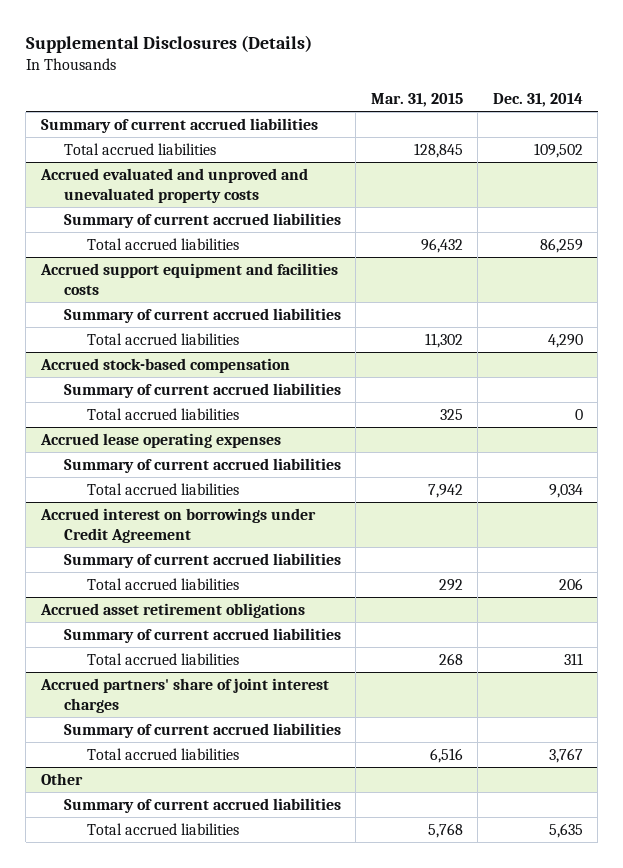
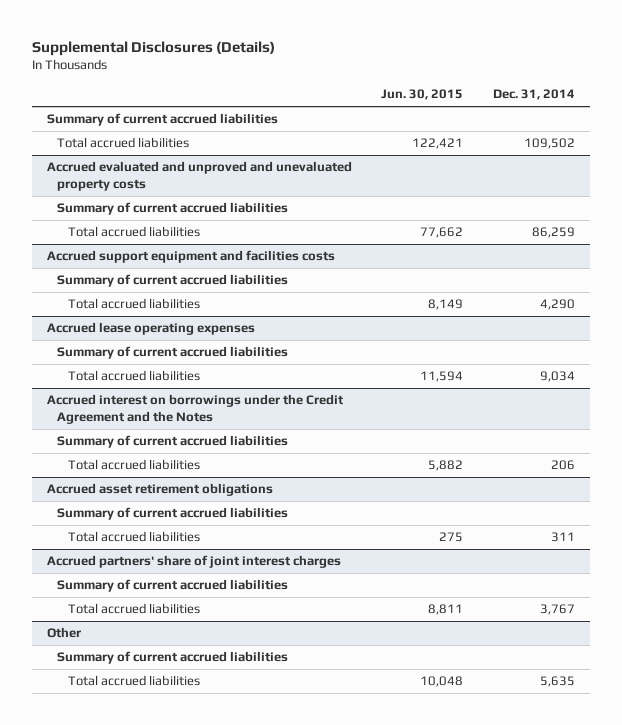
[370,92,463,107] Mar. 31, 2015 -> none
none -> [381,89,464,101] Jun. 30, 2015
[39,357,290,373] Accrued stock-based compensation -> none
[63,382,341,398] Summary of current accrued liabilities -> none
[86,407,239,420] Total accrued liabilities -> none
[39,507,316,543] Accrued interest on borrowings under Credit Agreement -> [46,394,344,424] Accrued interest on borrowings under the Credit Agreement and the Notes

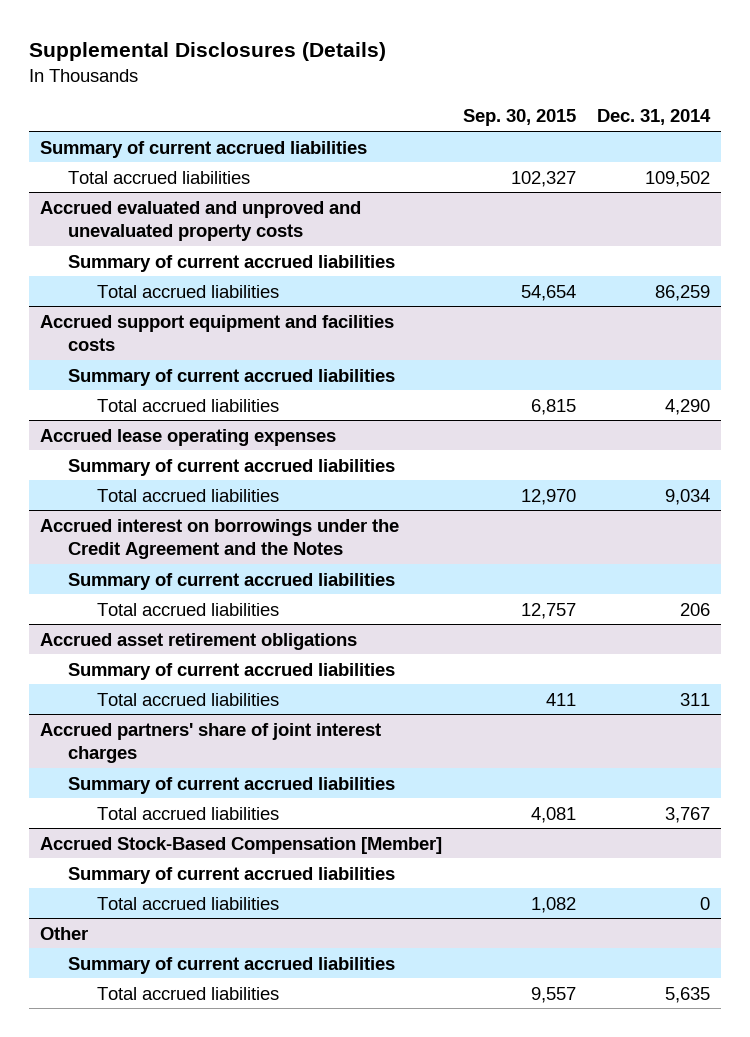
[381,89,464,101] Jun. 30, 2015 -> none
none -> [463,109,577,127] Sep. 30, 2015
none -> [39,836,442,854] Accrued Stock-Based Compensation [Member]
none -> [68,866,396,884] Summary of current accrued liabilities
none -> [97,896,280,910] Total accrued liabilities

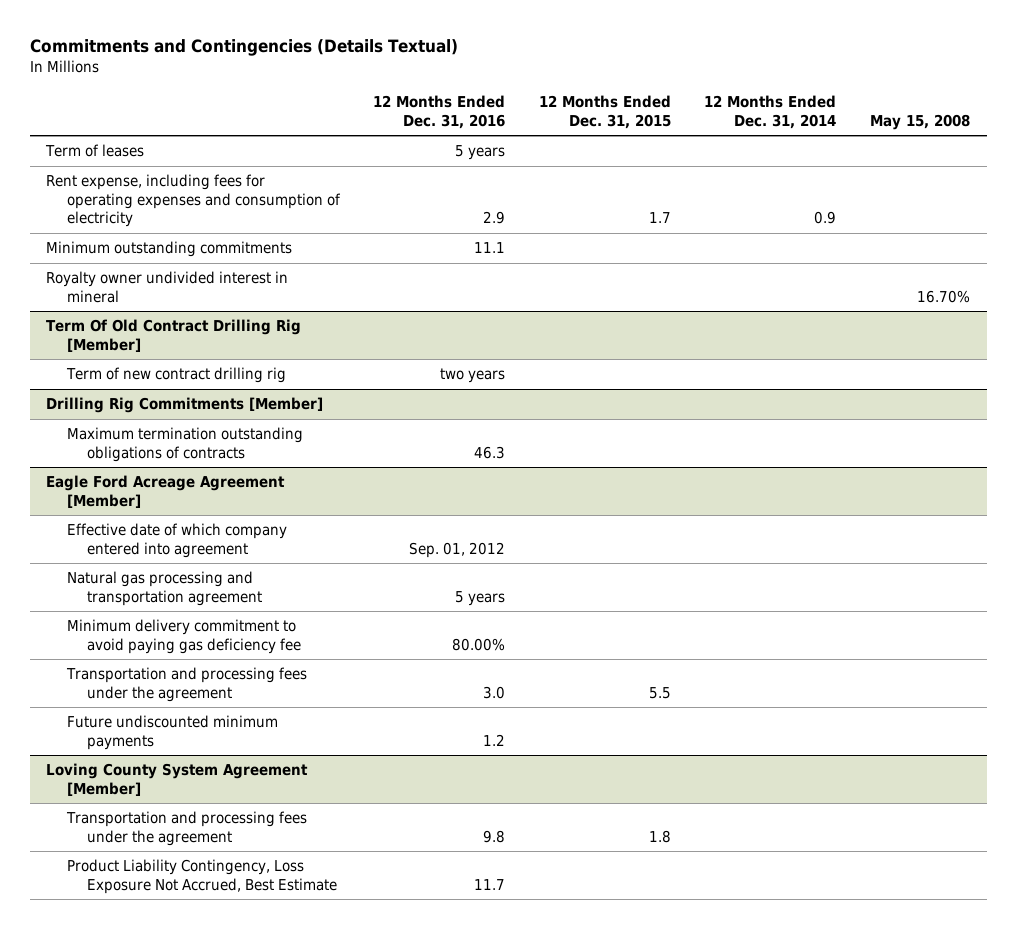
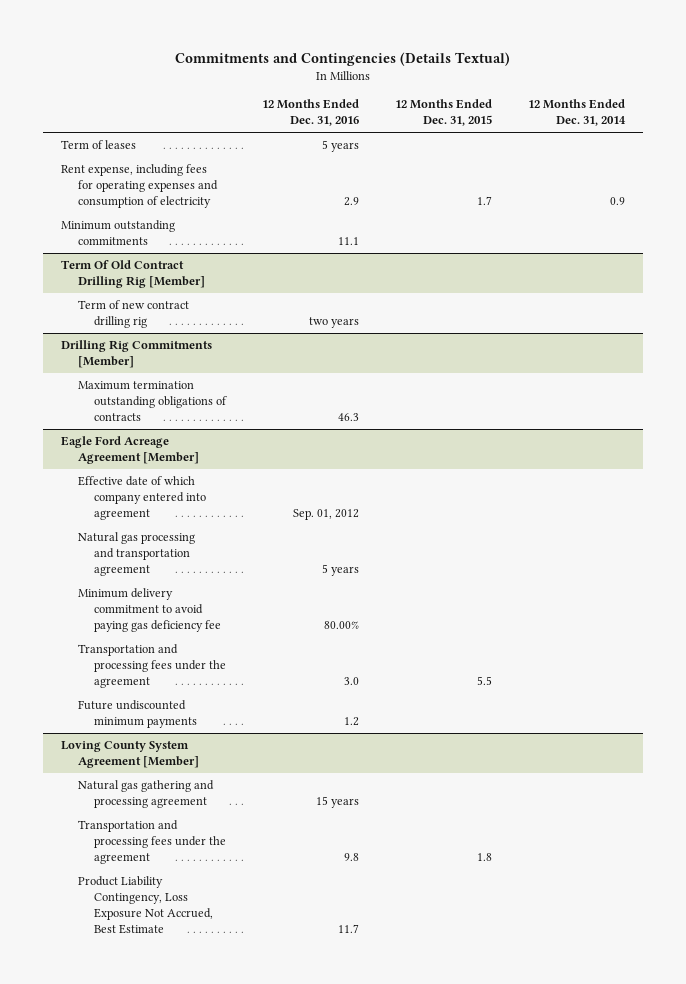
[870,113,971,130] May 15, 2008 -> none
[46,271,289,303] Royalty owner undivided interest in mineral -> none
none -> [77,780,214,809] Natural gas gathering and processing agreement

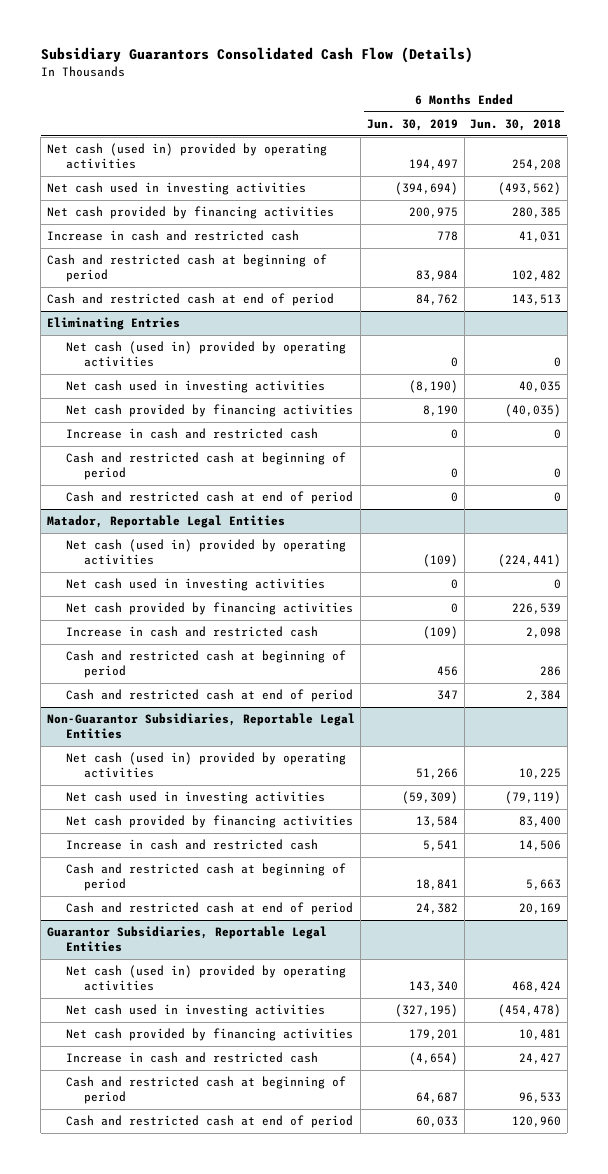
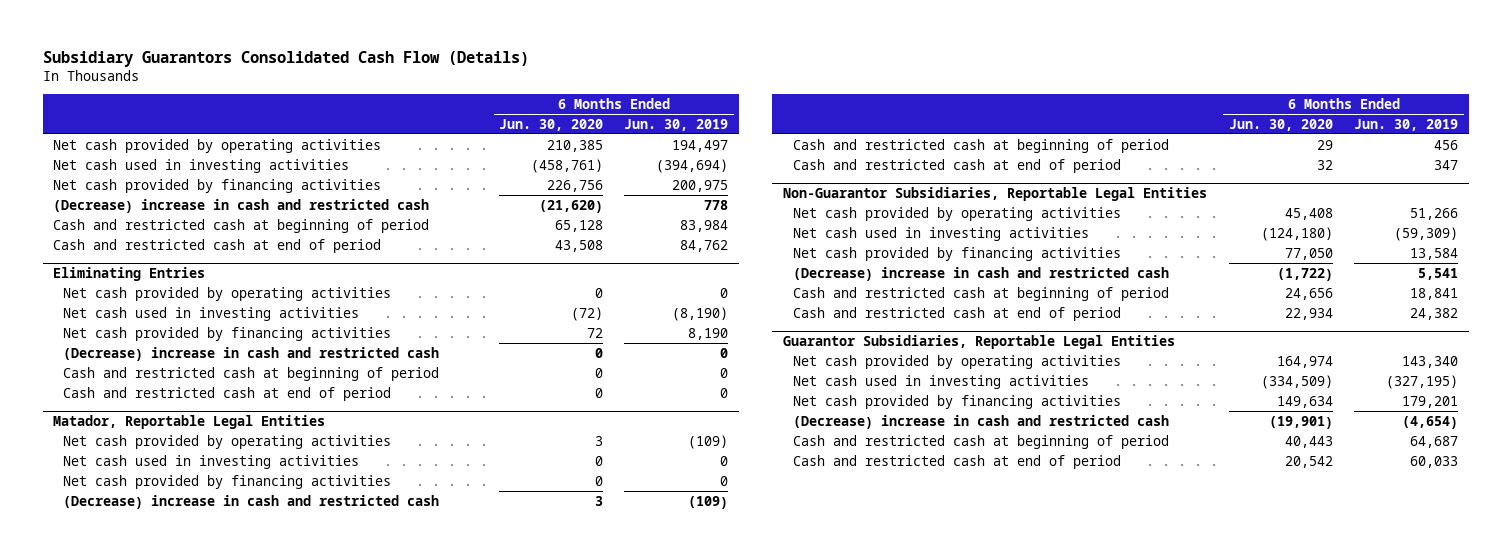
[470,118,562,131] Jun. 30, 2018 -> none
none -> [498,118,603,131] Jun. 30, 2020
[46,143,327,169] Net cash (used in) provided by operating activities -> [53,138,382,153] Net cash provided by operating activities
[46,230,299,242] Increase in cash and restricted cash -> [53,198,430,213] (Decrease) increase in cash and restricted cash
[65,341,346,367] Net cash (used in) provided by operating activities -> [62,286,391,301] Net cash provided by operating activities
[65,428,318,440] Increase in cash and restricted cash -> [62,346,439,361] (Decrease) increase in cash and restricted cash
[65,539,346,565] Net cash (used in) provided by operating activities -> [62,434,391,449] Net cash provided by operating activities
[65,626,318,638] Increase in cash and restricted cash -> [62,494,439,509] (Decrease) increase in cash and restricted cash
[65,752,346,778] Net cash (used in) provided by operating activities -> [792,206,1121,221] Net cash provided by operating activities
[65,839,318,851] Increase in cash and restricted cash -> [792,266,1169,281] (Decrease) increase in cash and restricted cash
[65,965,346,991] Net cash (used in) provided by operating activities -> [792,354,1121,369] Net cash provided by operating activities
[65,1052,318,1064] Increase in cash and restricted cash -> [792,414,1169,429] (Decrease) increase in cash and restricted cash

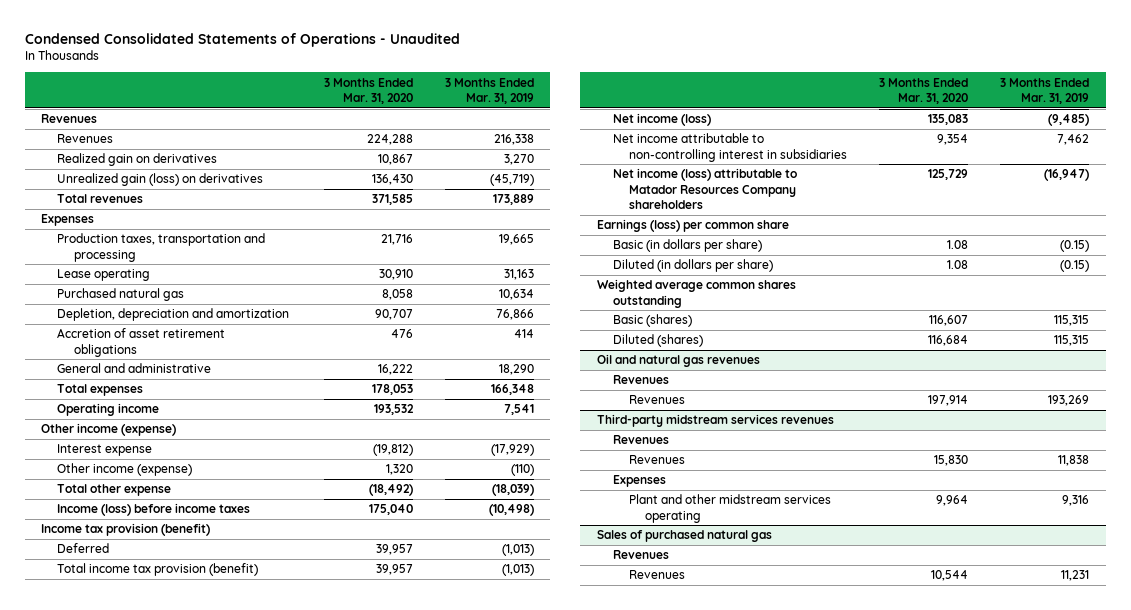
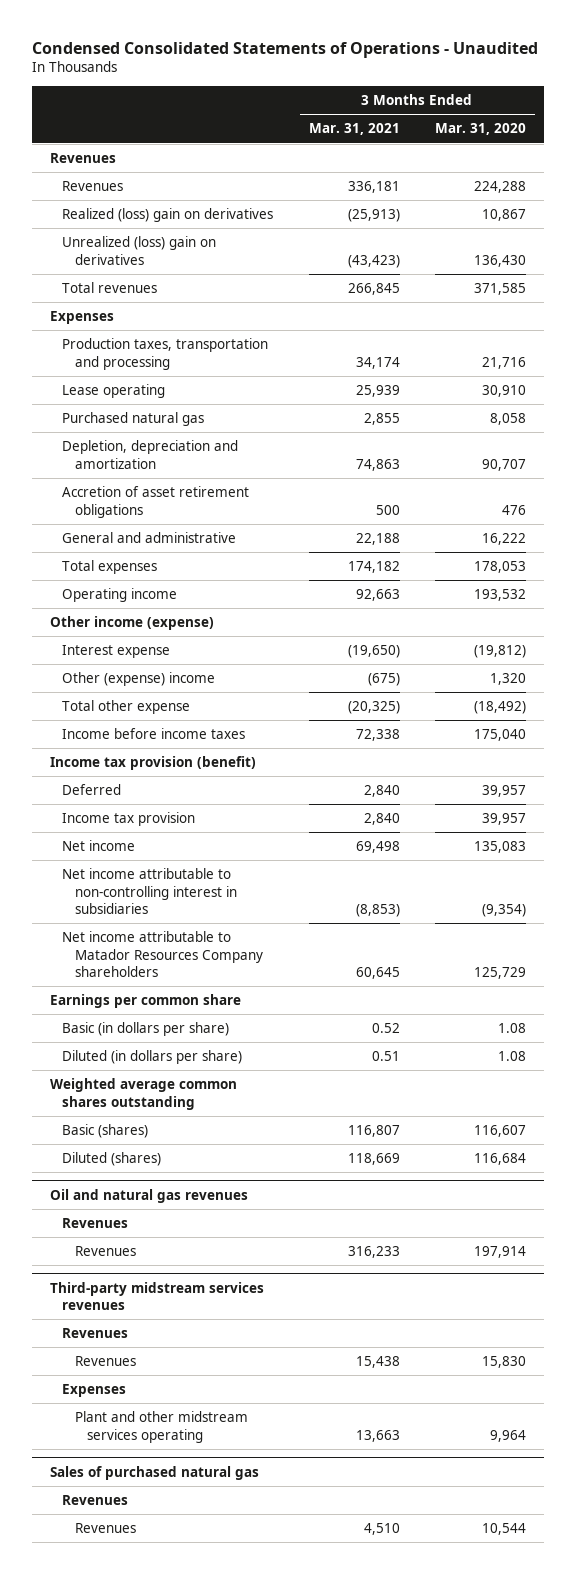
[444,77,534,105] 3 Months Ended Mar. 31, 2019 -> none
none -> [308,123,400,136] Mar. 31, 2021
[57,153,218,167] Realized gain on derivatives -> [62,208,274,223] Realized (loss) gain on derivatives
[57,173,264,187] Unrealized gain (loss) on derivatives -> [62,236,217,265] Unrealized (loss) gain on derivatives
[57,463,193,477] Other income (expense) -> [62,672,216,687] Other (expense) income
[57,503,251,517] Income (loss) before income taxes -> [62,728,246,740] Income before income taxes
[57,563,259,577] Total income tax provision (benefit) -> [62,812,196,827] Income tax provision
[612,113,711,127] Net income (loss) -> [62,840,136,852] Net income
[937,134,969,146] 9,354 -> [481,903,526,917] (9,354)
[612,168,797,210] Net income (loss) attributable to Matador Resources Company shareholders -> [62,931,263,977] Net income attributable to Matador Resources Company shareholders
[596,219,789,233] Earnings (loss) per common share -> [50,994,242,1009] Earnings per common share

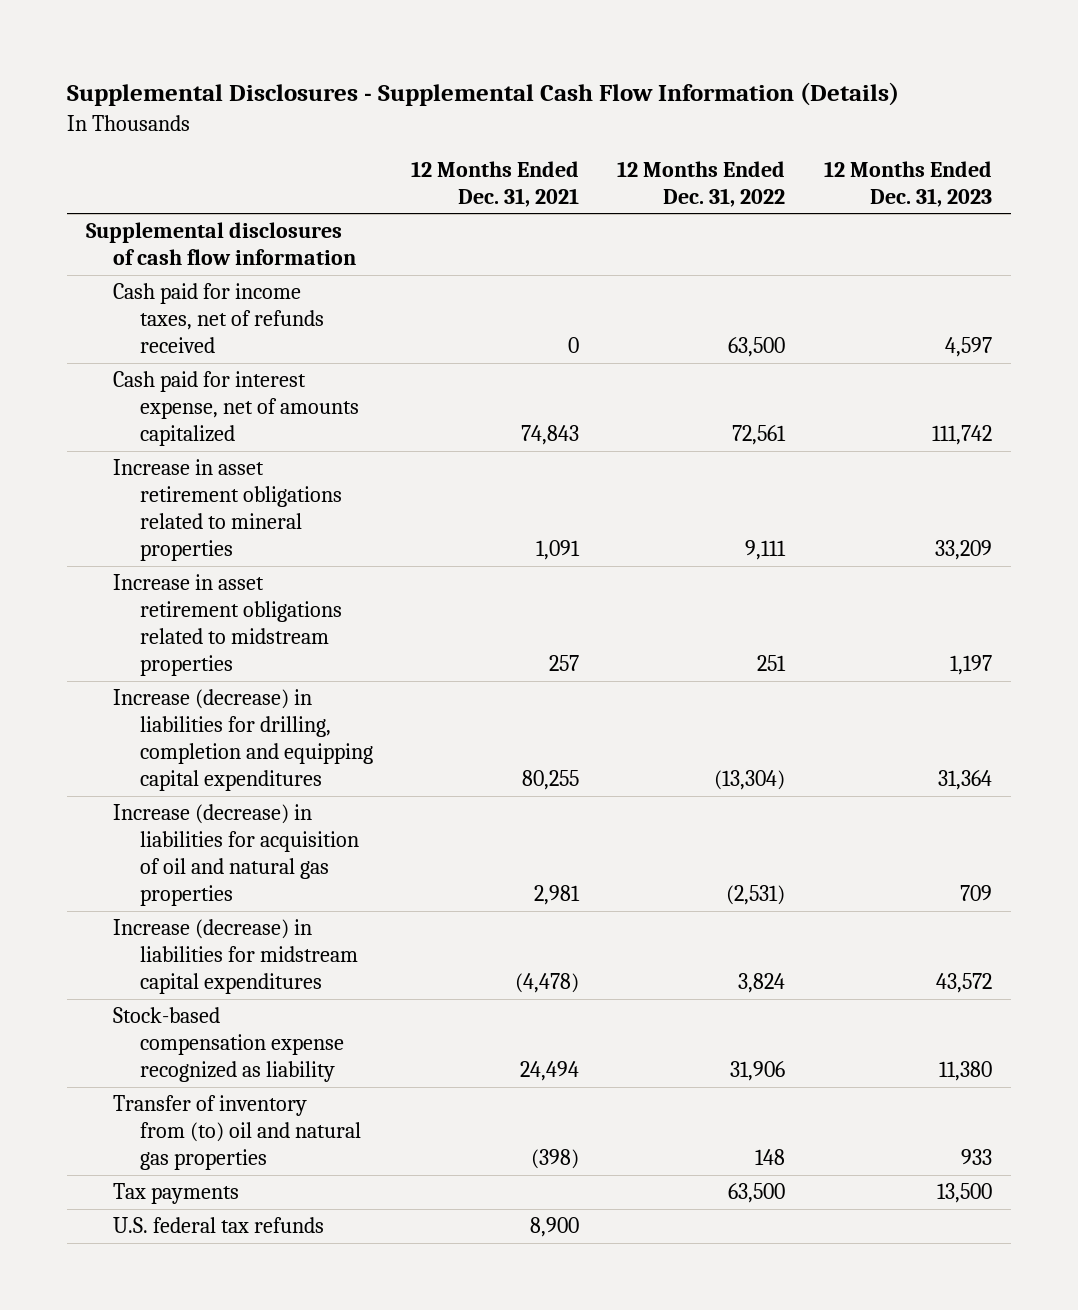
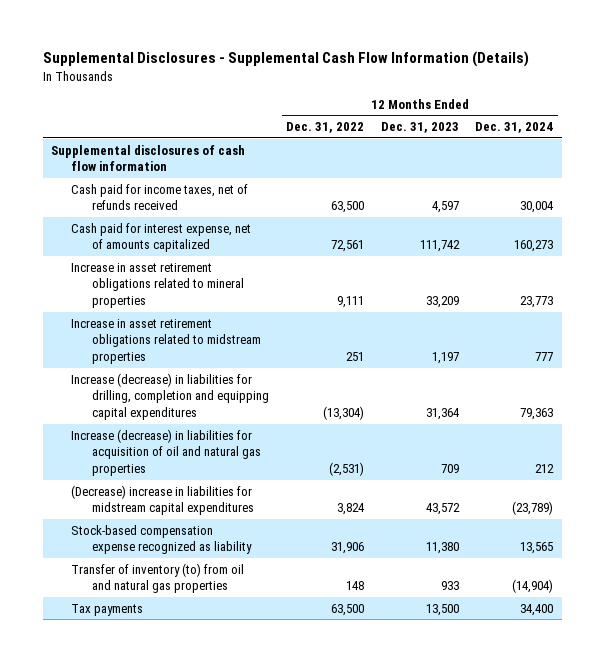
[410,160,579,207] 12 Months Ended Dec. 31, 2021 -> none
none -> [475,122,554,134] Dec. 31, 2024
[112,919,358,995] Increase (decrease) in liabilities for midstream capital expenditures -> [71,484,254,516] (Decrease) increase in liabilities for midstream capital expenditures
[112,1095,361,1171] Transfer of inventory from (to) oil and natural gas properties -> [71,562,245,594] Transfer of inventory (to) from oil and natural gas properties
[112,1217,324,1234] U.S. federal tax refunds -> none

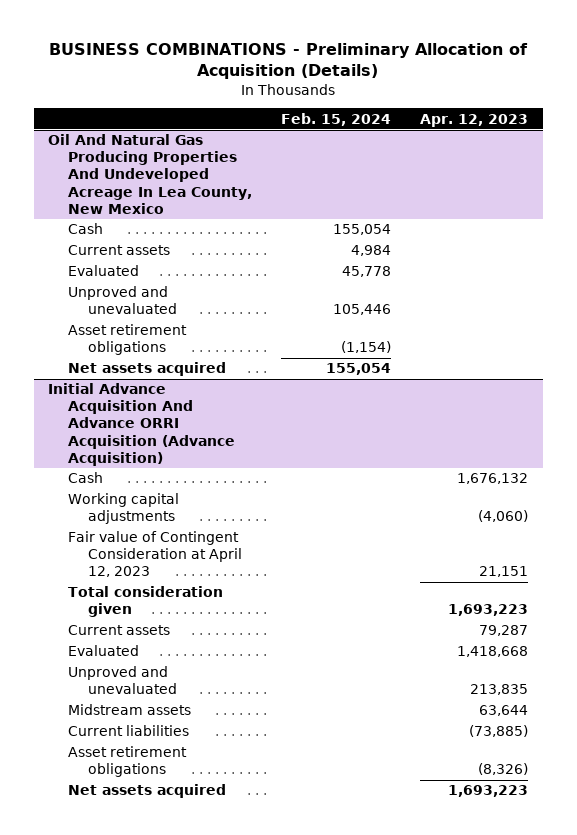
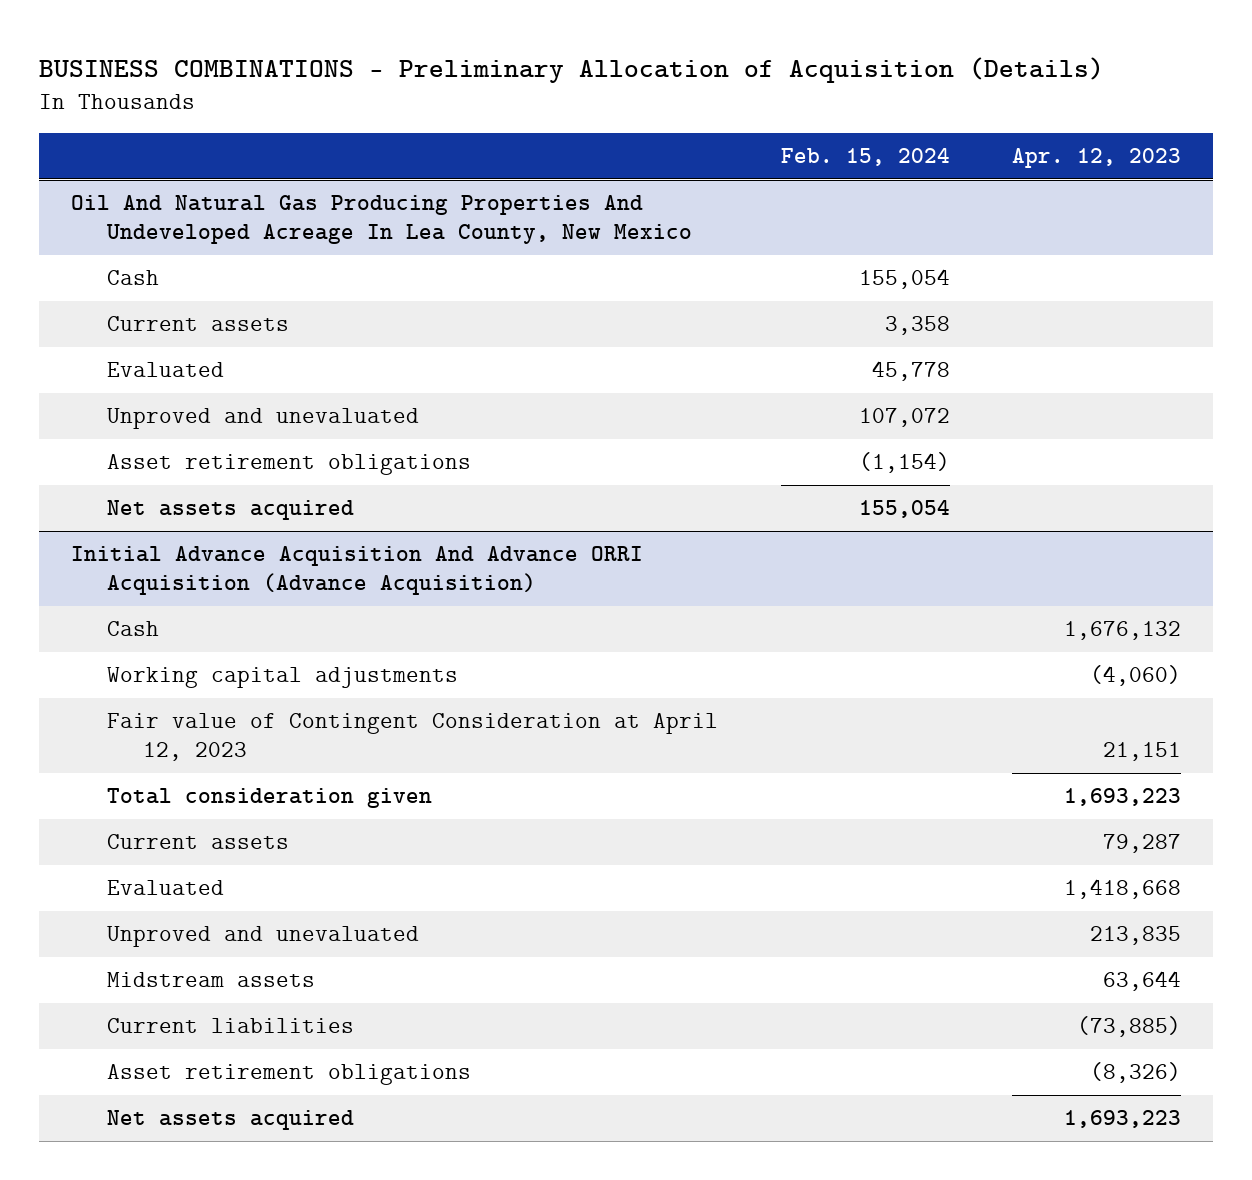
[351,245,392,257] 4,984 -> [884,316,950,336] 3,358
[333,304,392,316] 105,446 -> [858,408,950,428] 107,072

